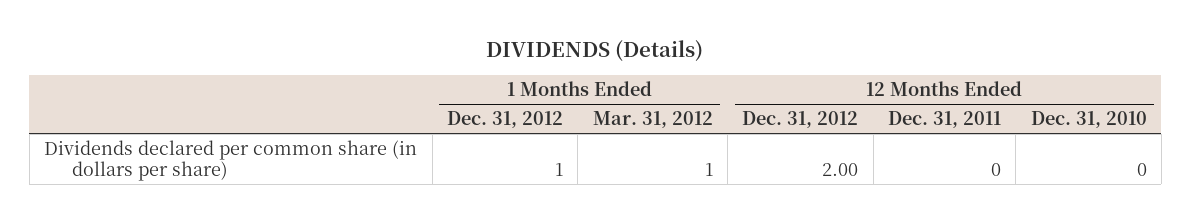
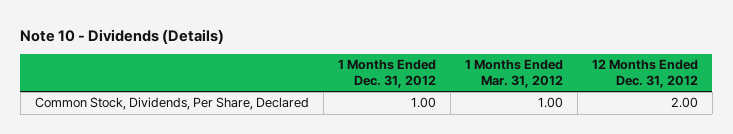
[486,39,704,62] DIVIDENDS (Details) -> [20,28,225,44] Note 10 - Dividends (Details)
[887,111,1001,129] Dec. 31, 2011 -> none
[1030,111,1147,129] Dec. 31, 2010 -> none
[44,140,418,181] Dividends declared per common share (in dollars per share) -> [34,97,309,111] Common Stock, Dividends, Per Share, Declared
[554,162,563,176] 1 -> [410,97,436,109] 1.00
[704,162,713,176] 1 -> [537,97,563,109] 1.00

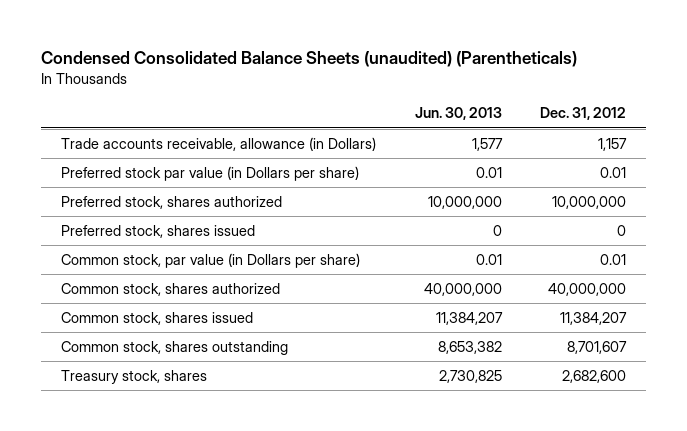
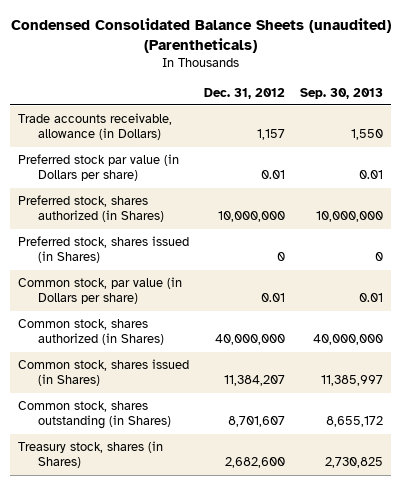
[414,107,502,121] Jun. 30, 2013 -> none
none -> [300,87,384,99] Sep. 30, 2013
[60,195,282,209] Preferred stock, shares authorized -> [17,194,164,223] Preferred stock, shares authorized (in Shares)
[60,224,255,238] Preferred stock, shares issued -> [17,235,189,264] Preferred stock, shares issued (in Shares)
[60,282,280,296] Common stock, shares authorized -> [17,318,164,346] Common stock, shares authorized (in Shares)
[60,311,253,325] Common stock, shares issued -> [17,358,189,387] Common stock, shares issued (in Shares)
[60,340,288,355] Common stock, shares outstanding -> [17,400,171,430] Common stock, shares outstanding (in Shares)
[60,369,207,384] Treasury stock, shares -> [17,440,163,469] Treasury stock, shares (in Shares)

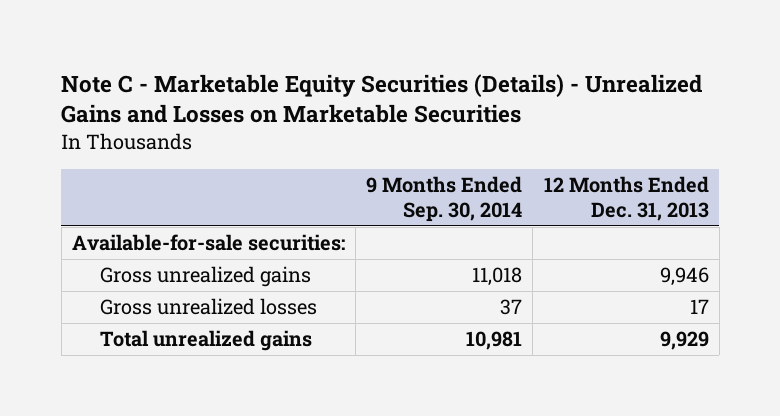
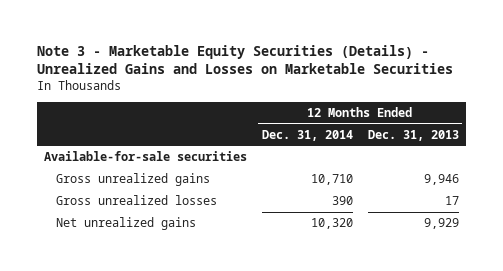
[61,73,703,124] Note C - Marketable Equity Securities (Details) - Unrealized Gains and Losses on Marketable Securities -> [37,44,454,74] Note 3 - Marketable Equity Securities (Details) - Unrealized Gains and Losses on Marketable Securities
[366,175,523,223] 9 Months Ended Sep. 30, 2014 -> none
none -> [262,129,354,141] Dec. 31, 2014
[71,234,345,252] Available-for-sale securities: -> [44,151,248,162] Available-for-sale securities
[100,330,313,352] Total unrealized gains -> [55,217,196,231] Net unrealized gains

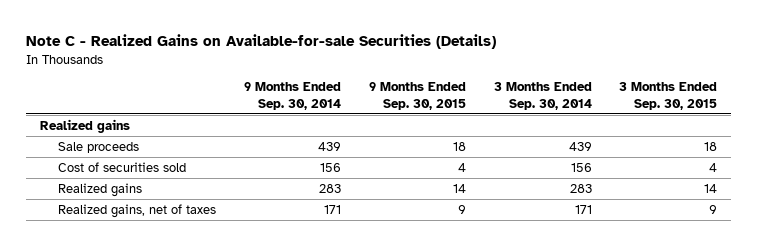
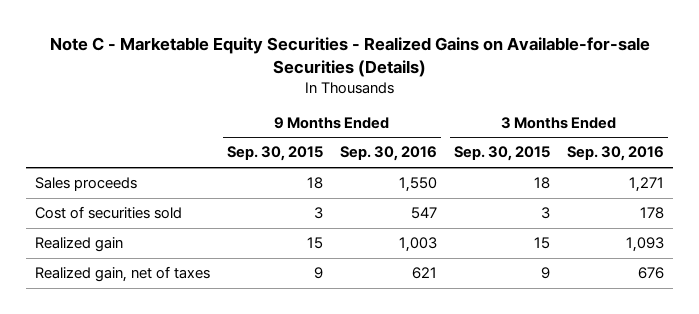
[26,34,497,50] Note C - Realized Gains on Available-for-sale Securities (Details) -> [49,36,650,77] Note C - Marketable Equity Securities - Realized Gains on Available-for-sale Securities (Details)
[243,82,341,110] 9 Months Ended Sep. 30, 2014 -> none
[493,82,592,110] 3 Months Ended Sep. 30, 2014 -> none
none -> [340,146,438,162] Sep. 30, 2016
none -> [567,146,665,162] Sep. 30, 2016
[40,118,131,133] Realized gains -> none
[58,141,140,153] Sale proceeds -> [34,177,137,192] Sales proceeds
[457,162,466,172] 4 -> [313,207,323,220] 3
[709,162,718,172] 4 -> [541,207,551,220] 3
[58,182,143,197] Realized gains -> [34,237,123,253] Realized gain
[452,183,466,193] 14 -> [306,237,323,250] 15
[704,183,718,193] 14 -> [534,237,551,250] 15
[58,203,217,218] Realized gains, net of taxes -> [34,266,210,283] Realized gain, net of taxes

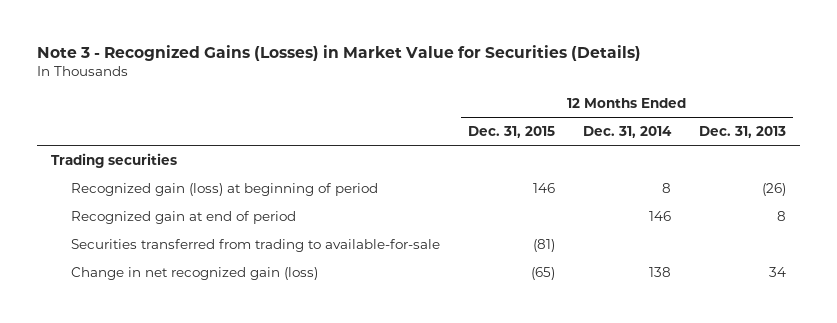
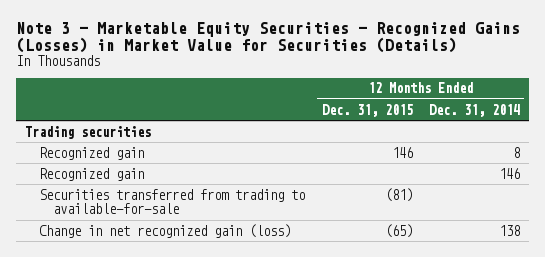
[36,44,641,61] Note 3 - Recognized Gains (Losses) in Market Value for Securities (Details) -> [16,21,521,54] Note 3 - Marketable Equity Securities - Recognized Gains (Losses) in Market Value for Securities (Details)
[699,125,787,138] Dec. 31, 2013 -> none
[71,182,379,196] Recognized gain (loss) at beginning of period -> [38,146,144,160] Recognized gain
[71,210,297,224] Recognized gain at end of period -> [38,167,144,181] Recognized gain

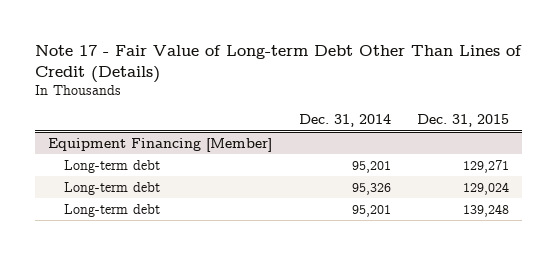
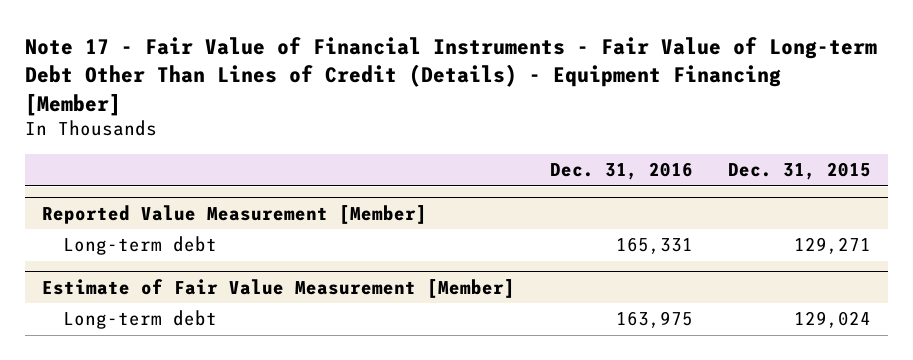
[35,45,523,84] Note 17 - Fair Value of Long-term Debt Other Than Lines of Credit (Details) -> [25,36,878,116] Note 17 - Fair Value of Financial Instruments - Fair Value of Long-term Debt Other Than Lines of Credit (Details) - Equipment Financing [Member]
[298,114,391,128] Dec. 31, 2014 -> none
none -> [550,162,694,181] Dec. 31, 2016
[48,137,273,152] Equipment Financing [Member] -> [42,204,428,224] Reported Value Measurement [Member]
none -> [42,278,516,298] Estimate of Fair Value Measurement [Member]
[64,203,161,217] Long-term debt -> none

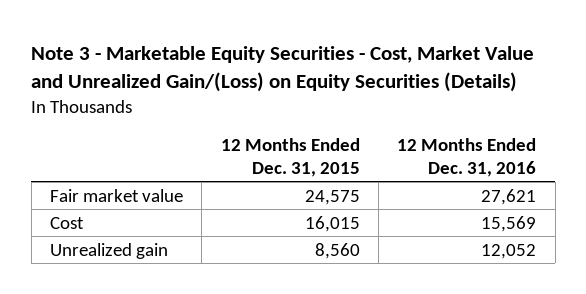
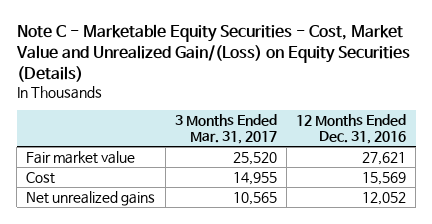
[31,45,535,93] Note 3 - Marketable Equity Securities - Cost, Market Value and Unrealized Gain/(Loss) on Equity Securities (Details) -> [15,24,410,83] Note C - Marketable Equity Securities - Cost, Market Value and Unrealized Gain/(Loss) on Equity Securities (Details)
[220,138,360,177] 12 Months Ended Dec. 31, 2015 -> none
none -> [174,114,277,145] 3 Months Ended Mar. 31, 2017
[50,242,169,259] Unrealized gain -> [26,190,156,206] Net unrealized gains

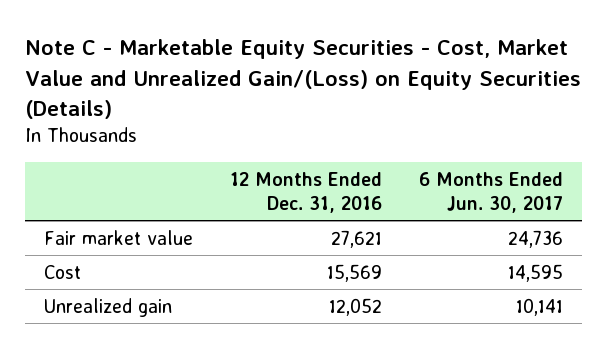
[174,114,277,145] 3 Months Ended Mar. 31, 2017 -> none
none -> [419,171,564,213] 6 Months Ended Jun. 30, 2017
[26,190,156,206] Net unrealized gains -> [43,297,172,317] Unrealized gain

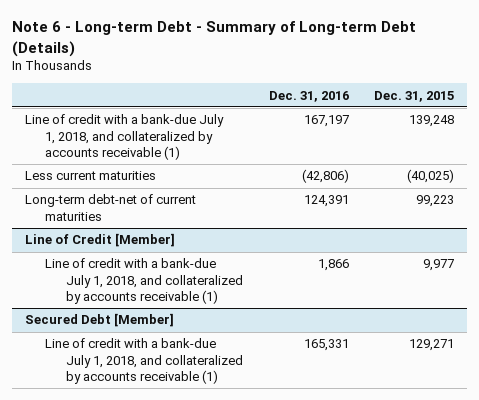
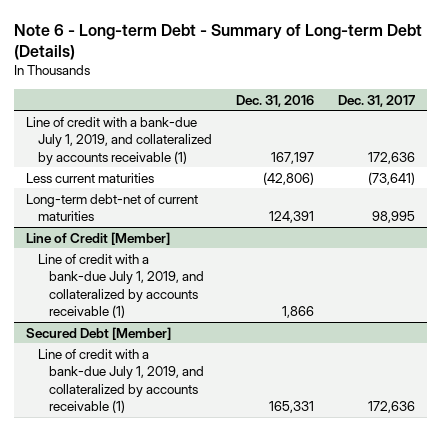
[374,90,455,102] Dec. 31, 2015 -> none
none -> [337,94,415,107] Dec. 31, 2017
[24,114,224,160] Line of credit with a bank-due July 1, 2018, and collateralized by accounts receivable (1) -> [26,116,212,165] Line of credit with a bank-due July 1, 2019, and collateralized by accounts receivable (1)
[45,258,243,304] Line of credit with a bank-due July 1, 2018, and collateralized by accounts receivable (1) -> [37,253,205,319] Line of credit with a bank-due July 1, 2019, and collateralized by accounts receivable (1)
[45,338,243,384] Line of credit with a bank-due July 1, 2018, and collateralized by accounts receivable (1) -> [37,348,205,414] Line of credit with a bank-due July 1, 2019, and collateralized by accounts receivable (1)

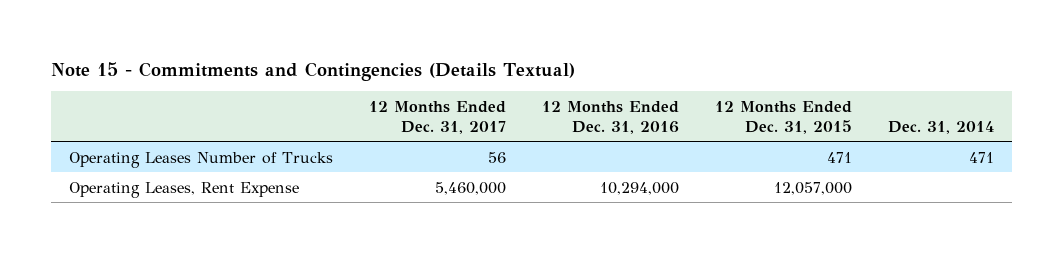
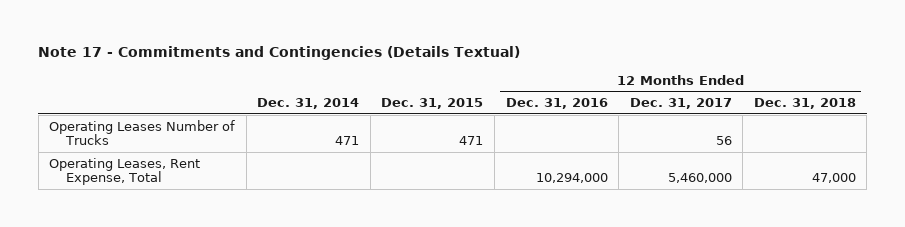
[50,61,575,81] Note 15 - Commitments and Contingencies (Details Textual) -> [38,46,521,61] Note 17 - Commitments and Contingencies (Details Textual)
[714,101,852,134] 12 Months Ended Dec. 31, 2015 -> none
none -> [381,98,484,110] Dec. 31, 2015
none -> [753,98,856,110] Dec. 31, 2018
[68,181,299,198] Operating Leases, Rent Expense -> [49,157,201,186] Operating Leases, Rent Expense, Total

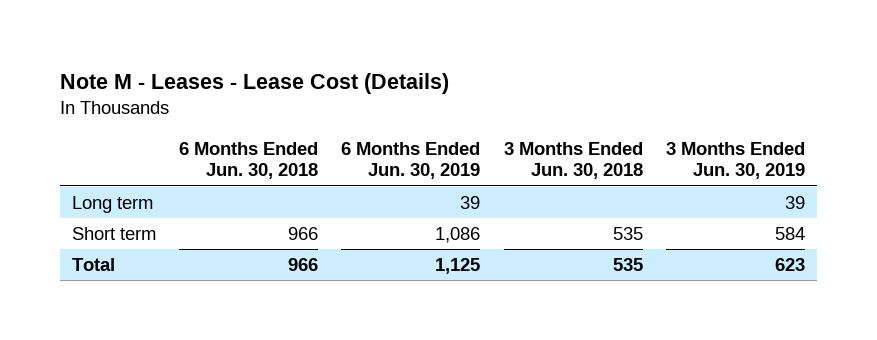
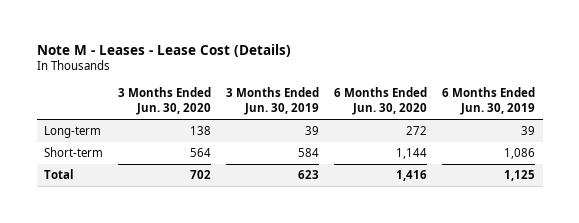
[179,141,319,180] 6 Months Ended Jun. 30, 2018 -> none
[503,141,643,180] 3 Months Ended Jun. 30, 2018 -> none
none -> [118,87,212,116] 3 Months Ended Jun. 30, 2020
none -> [334,87,428,116] 6 Months Ended Jun. 30, 2020
[71,196,153,214] Long term -> [44,126,102,139] Long-term
[71,227,156,241] Short term -> [44,147,104,158] Short-term

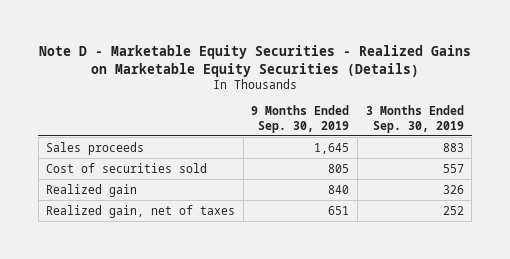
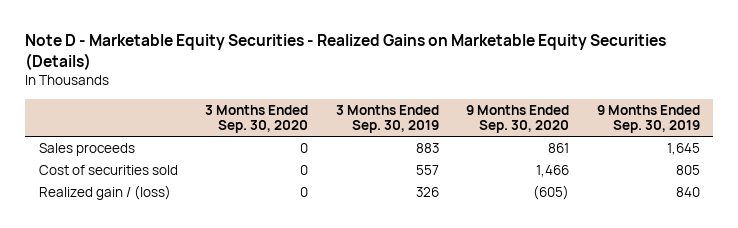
none -> [205,104,309,134] 3 Months Ended Sep. 30, 2020
none -> [466,104,570,134] 9 Months Ended Sep. 30, 2020
[46,204,236,218] Realized gain, net of taxes -> none
[46,183,138,197] Realized gain -> [38,184,171,200] Realized gain / (loss)

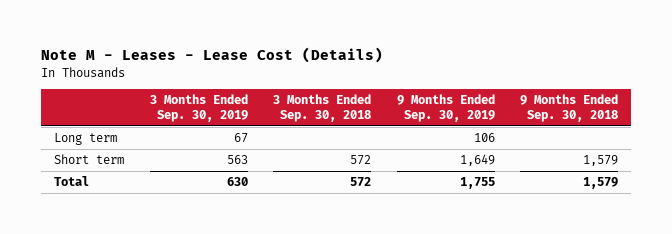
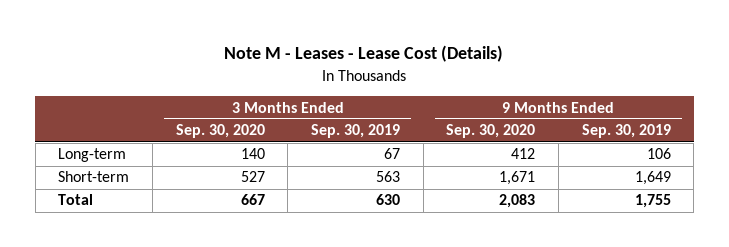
[273,93,372,123] 3 Months Ended Sep. 30, 2018 -> none
[520,93,619,123] 9 Months Ended Sep. 30, 2018 -> none
none -> [175,124,265,139] Sep. 30, 2020
none -> [446,124,536,139] Sep. 30, 2020
[53,133,117,146] Long term -> [58,148,127,163] Long-term
[53,154,124,165] Short term -> [58,171,130,183] Short-term

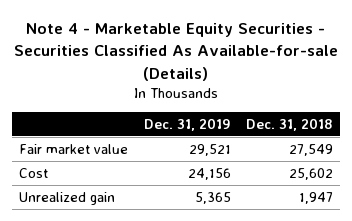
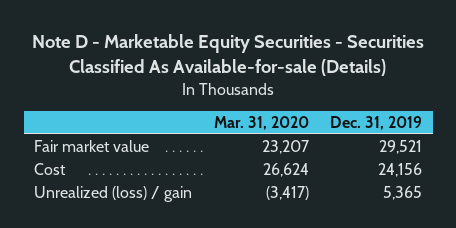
[14,23,339,81] Note 4 - Marketable Equity Securities - Securities Classified As Available-for-sale (Details) -> [32,34,425,77] Note D - Marketable Equity Securities - Securities Classified As Available-for-sale (Details)
[245,118,333,132] Dec. 31, 2018 -> none
none -> [213,115,309,130] Mar. 31, 2020
[19,191,116,205] Unrealized gain -> [34,186,193,203] Unrealized (loss) / gain

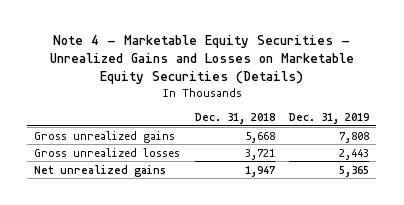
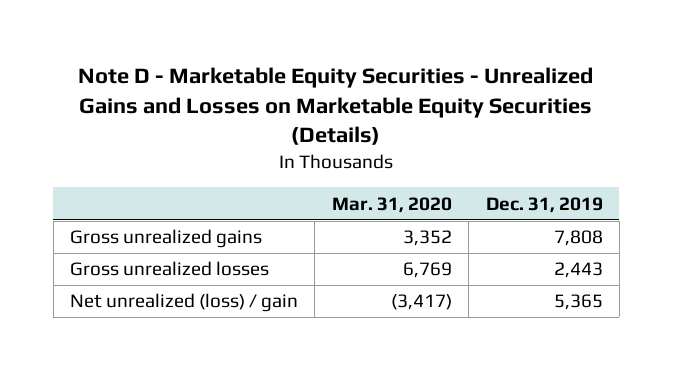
[49,35,354,85] Note 4 - Marketable Equity Securities - Unrealized Gains and Losses on Marketable Equity Securities (Details) -> [78,67,594,146] Note D - Marketable Equity Securities - Unrealized Gains and Losses on Marketable Equity Securities (Details)
[194,113,275,125] Dec. 31, 2018 -> none
none -> [331,196,452,213] Mar. 31, 2020
[34,164,167,177] Net unrealized gains -> [70,293,299,313] Net unrealized (loss) / gain

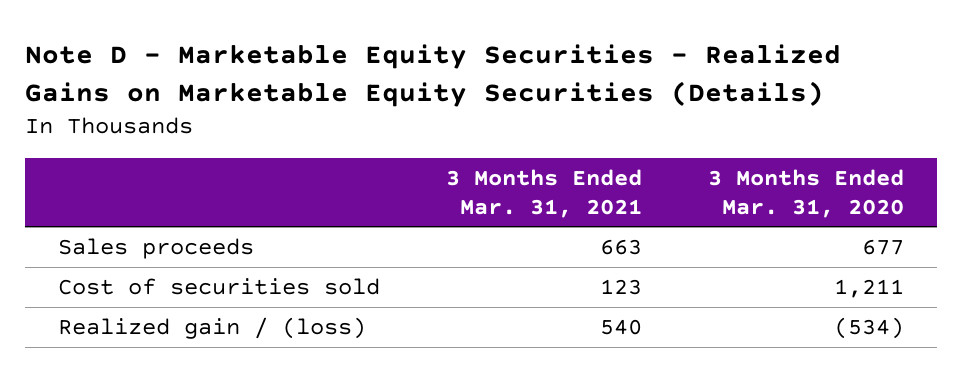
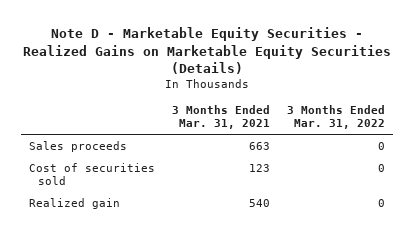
[708,168,905,218] 3 Months Ended Mar. 31, 2020 -> none
none -> [286,105,385,130] 3 Months Ended Mar. 31, 2022
[58,317,367,340] Realized gain / (loss) -> [29,197,121,209] Realized gain

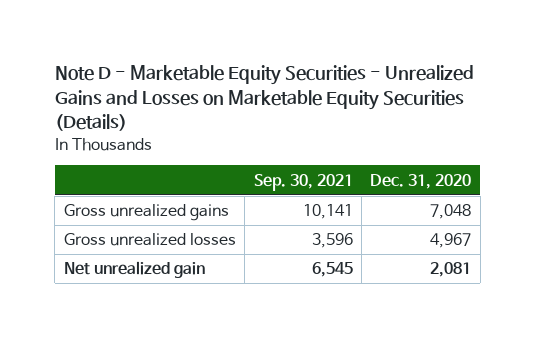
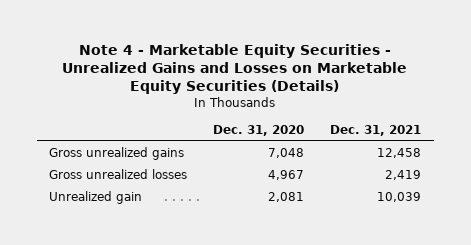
[54,65,474,132] Note D - Marketable Equity Securities - Unrealized Gains and Losses on Marketable Equity Securities (Details) -> [62,43,408,95] Note 4 - Marketable Equity Securities - Unrealized Gains and Losses on Marketable Equity Securities (Details)
[253,173,353,191] Sep. 30, 2021 -> none
none -> [330,125,422,137] Dec. 31, 2021
[63,261,205,279] Net unrealized gain -> [49,191,143,205] Unrealized gain

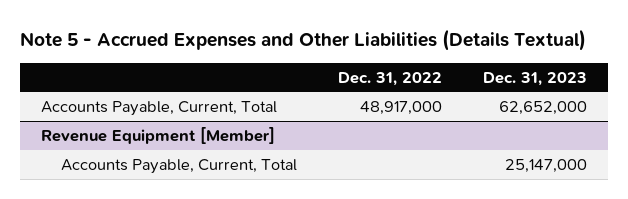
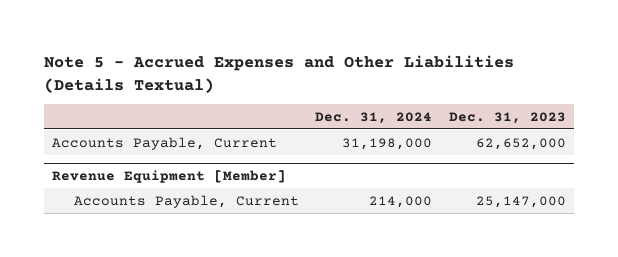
[338,71,443,86] Dec. 31, 2022 -> none
none -> [315,111,433,124] Dec. 31, 2024
[40,101,277,117] Accounts Payable, Current, Total -> [52,136,278,150] Accounts Payable, Current
[60,159,297,175] Accounts Payable, Current, Total -> [73,194,299,208] Accounts Payable, Current

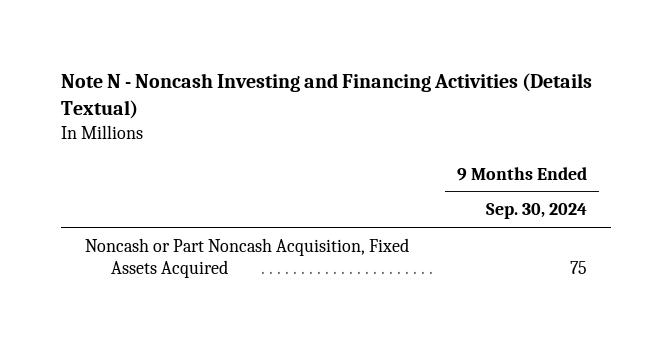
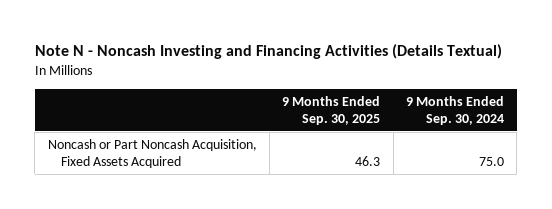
none -> [282,95,381,126] 9 Months Ended Sep. 30, 2025
[569,260,587,274] 75 -> [479,157,505,167] 75.0

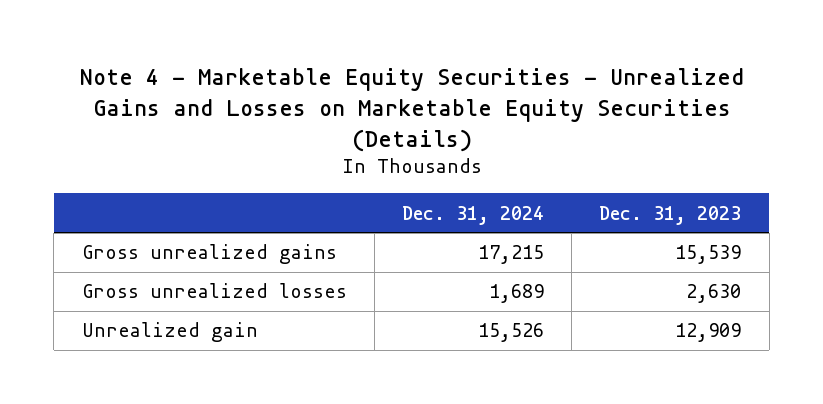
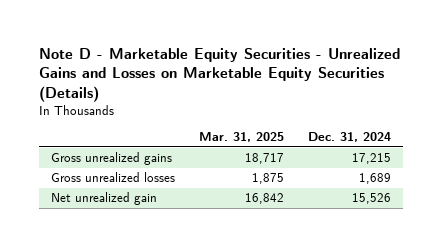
[79,67,744,152] Note 4 - Marketable Equity Securities - Unrealized Gains and Losses on Marketable Equity Securities (Details) -> [39,47,401,102] Note D - Marketable Equity Securities - Unrealized Gains and Losses on Marketable Equity Securities (Details)
[599,205,742,225] Dec. 31, 2023 -> none
none -> [199,132,285,143] Mar. 31, 2025
[81,322,258,343] Unrealized gain -> [51,192,158,206] Net unrealized gain

